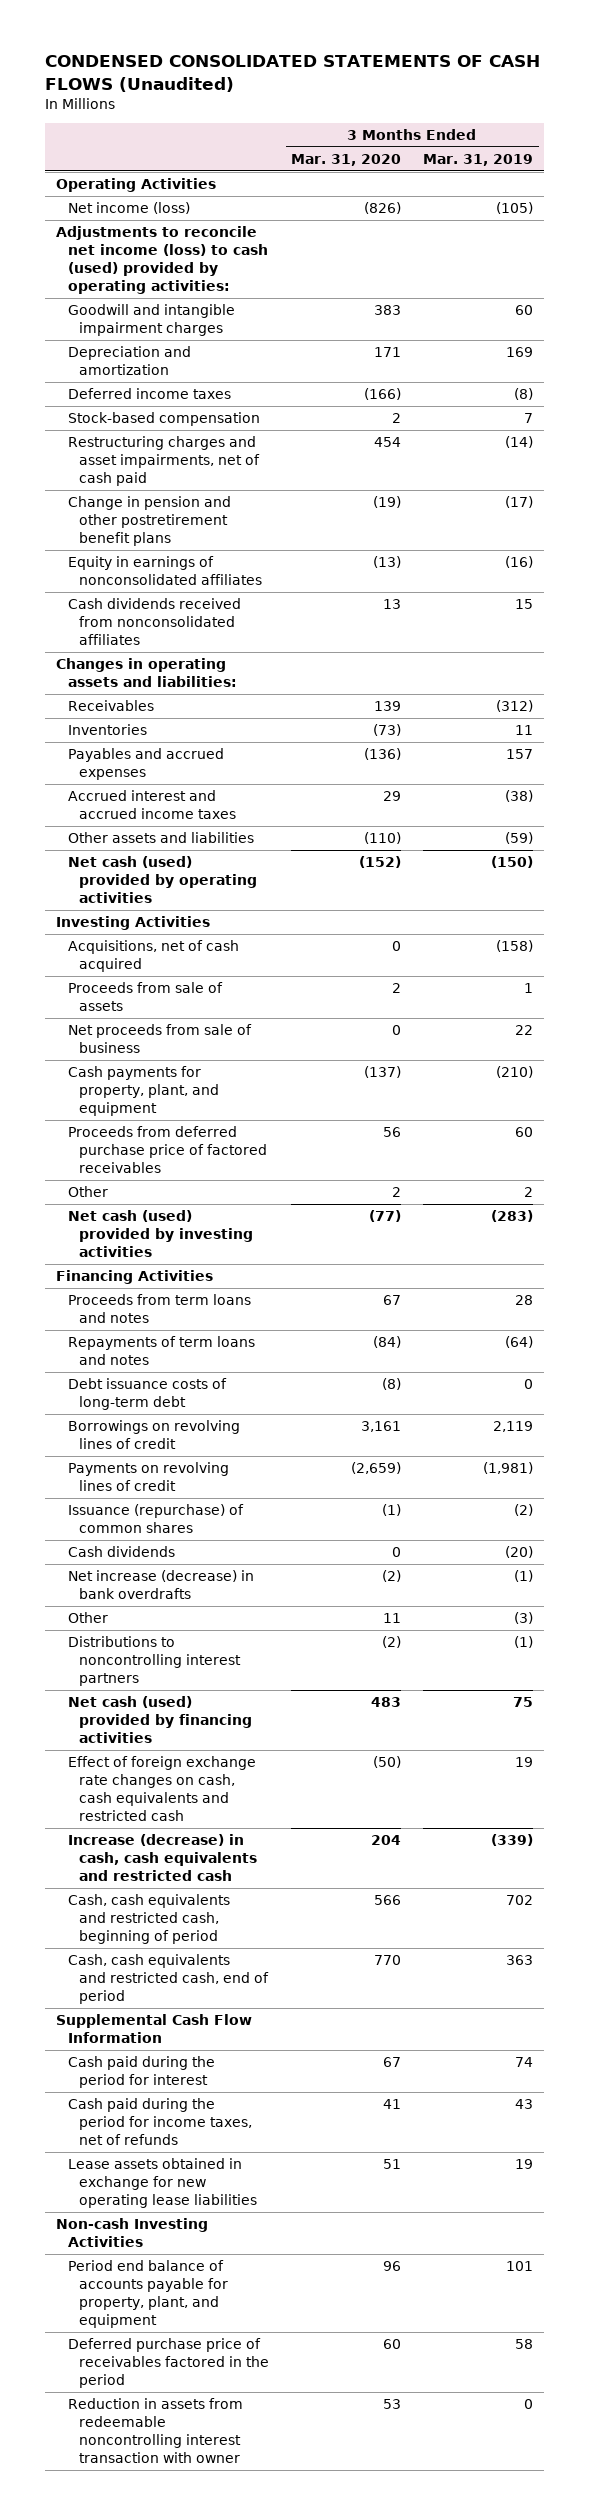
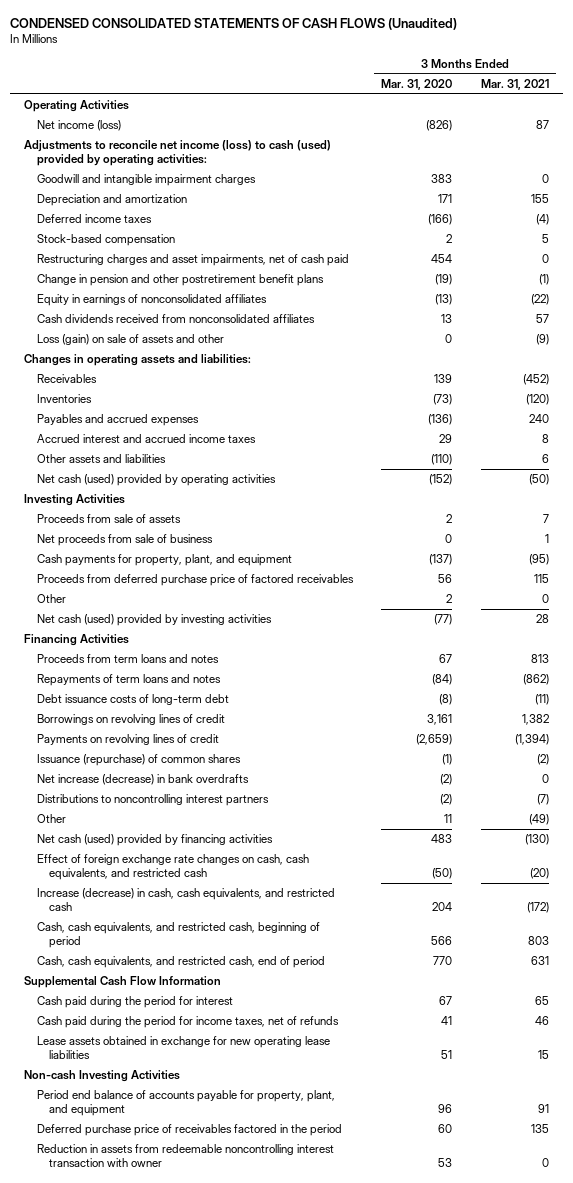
[423,154,534,167] Mar. 31, 2019 -> none
none -> [480,78,549,90] Mar. 31, 2021
none -> [36,334,224,346] Loss (gain) on sale of assets and other
[67,940,239,973] Acquisitions, net of cash acquired -> none
[67,1546,175,1558] Cash dividends -> none
[67,1612,108,1624] Other -> [36,814,66,824] Other
[67,1756,256,1822] Effect of foreign exchange rate changes on cash, cash equivalents and restricted cash -> [36,854,309,880] Effect of foreign exchange rate changes on cash, cash equivalents, and restricted cash
[67,1834,257,1882] Increase (decrease) in cash, cash equivalents and restricted cash -> [36,888,335,911] Increase (decrease) in cash, cash equivalents, and restricted cash
[67,1894,230,1945] Cash, cash equivalents and restricted cash, beginning of period -> [36,922,320,948] Cash, cash equivalents, and restricted cash, beginning of period
[67,1954,269,2005] Cash, cash equivalents and restricted cash, end of period -> [36,956,325,969] Cash, cash equivalents, and restricted cash, end of period

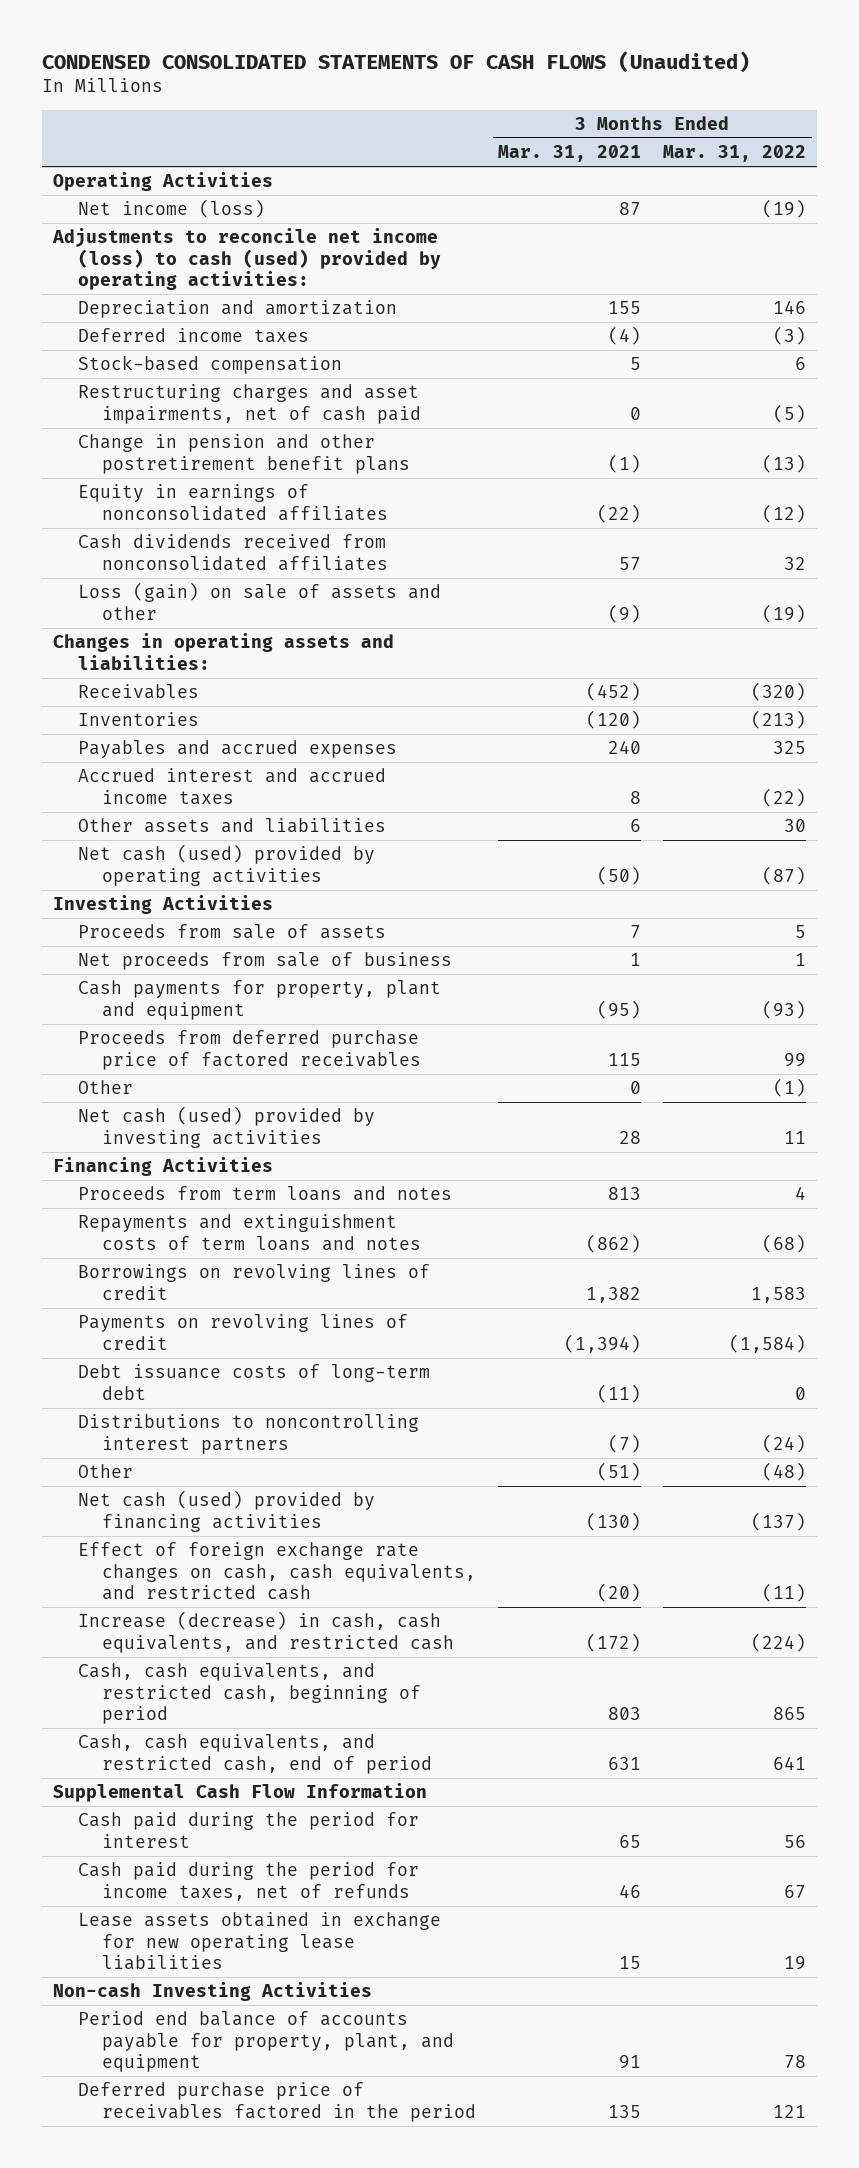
[381,78,453,90] Mar. 31, 2020 -> none
none -> [663,145,807,163] Mar. 31, 2022
[36,174,256,187] Goodwill and intangible impairment charges -> none
[36,554,292,567] Cash payments for property, plant, and equipment -> [77,980,441,1020] Cash payments for property, plant and equipment
[36,674,221,687] Repayments of term loans and notes -> [77,1214,422,1251] Repayments and extinguishment costs of term loans and notes
[36,754,241,767] Issuance (repurchase) of common shares -> none
[36,774,249,786] Net increase (decrease) in bank overdrafts -> none
[36,694,229,706] Debt issuance costs of long-term debt -> [77,1364,430,1400] Debt issuance costs of long-term debt
[528,814,549,826] (49) -> [597,1462,642,1482] (51)
[36,1144,334,1167] Reduction in assets from redeemable noncontrolling interest transaction with owner -> none

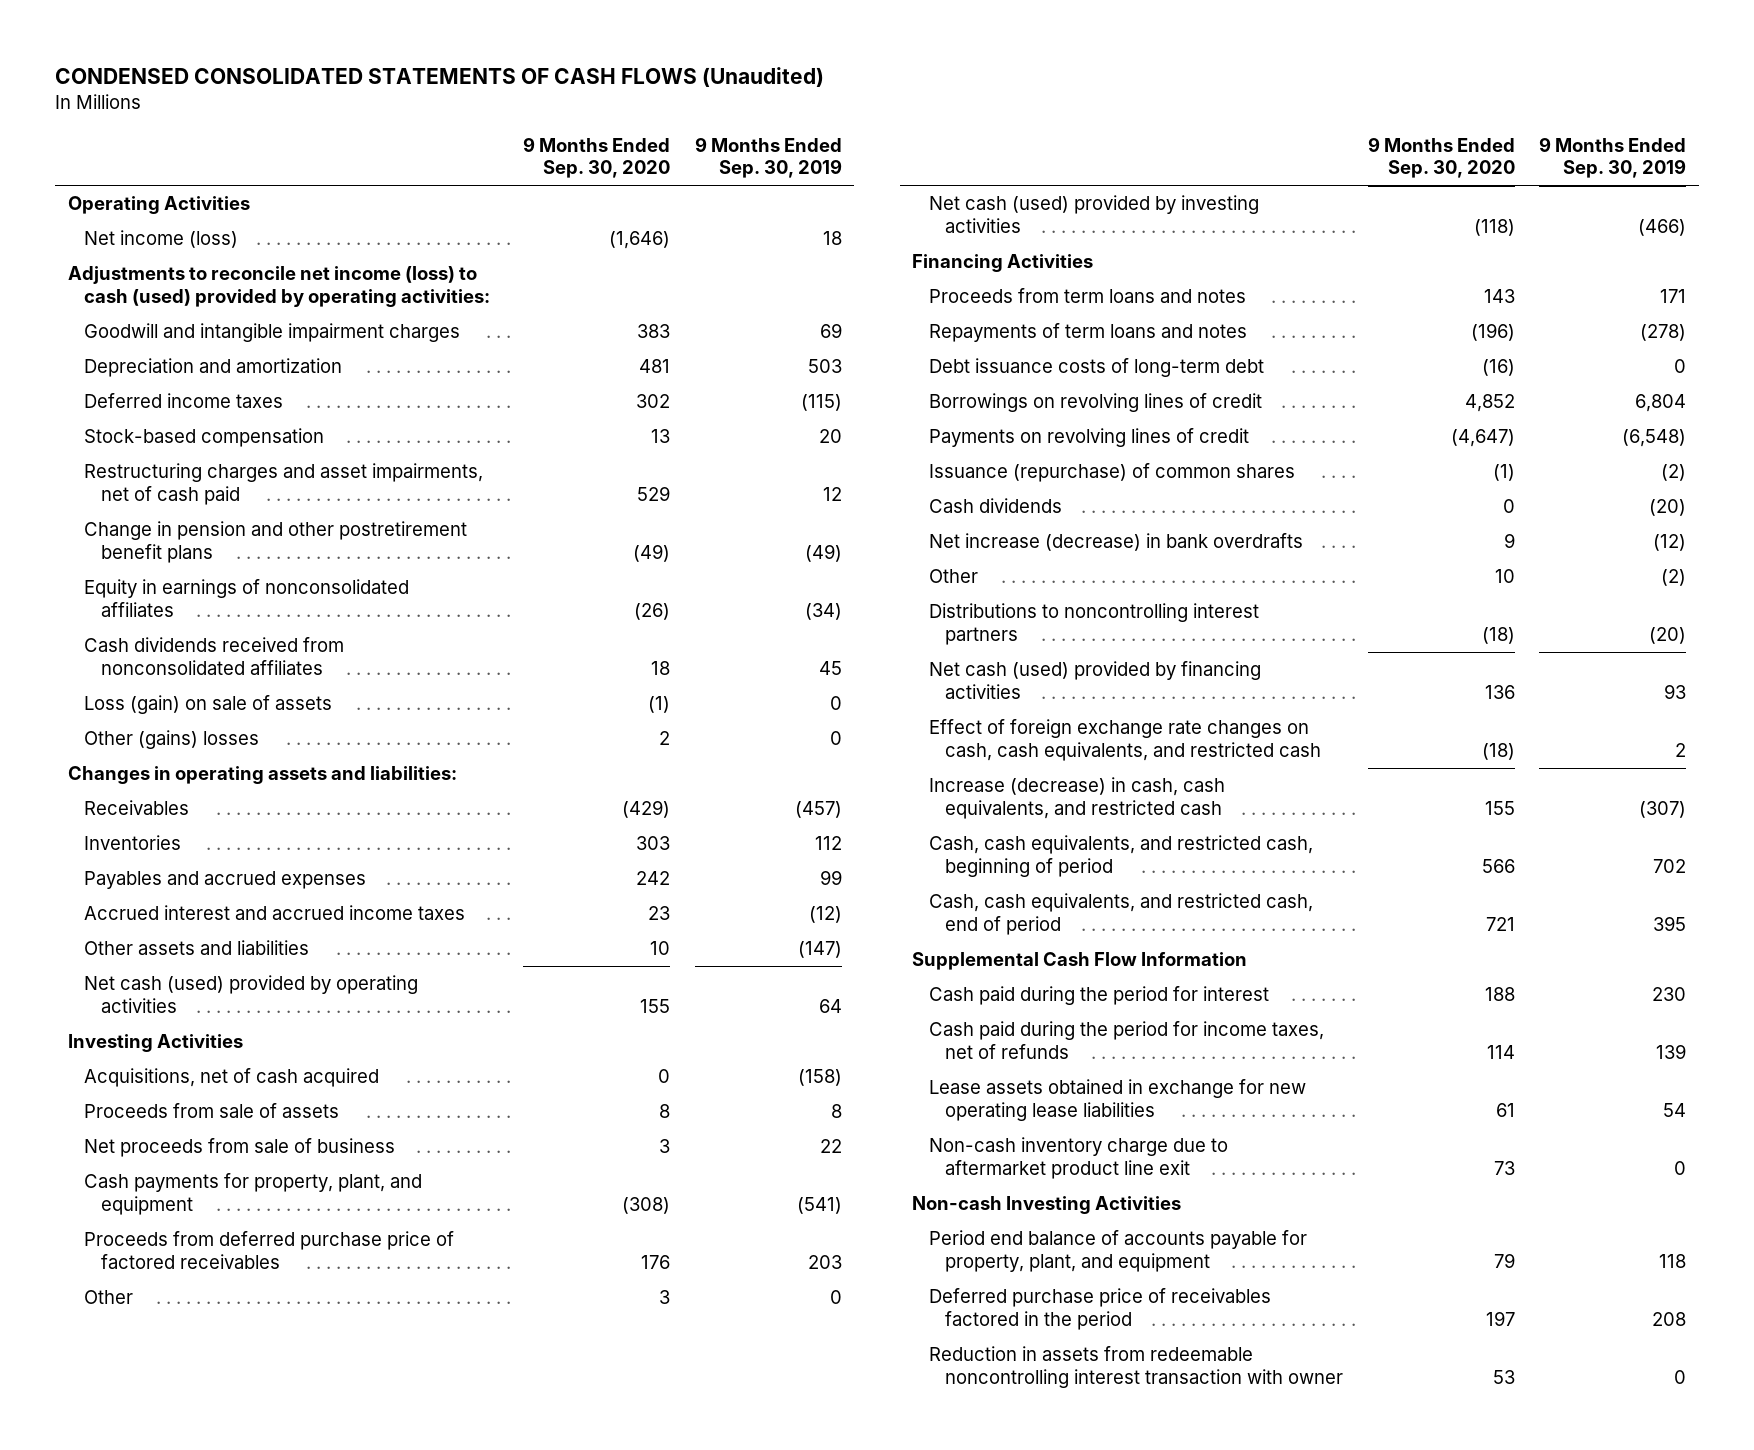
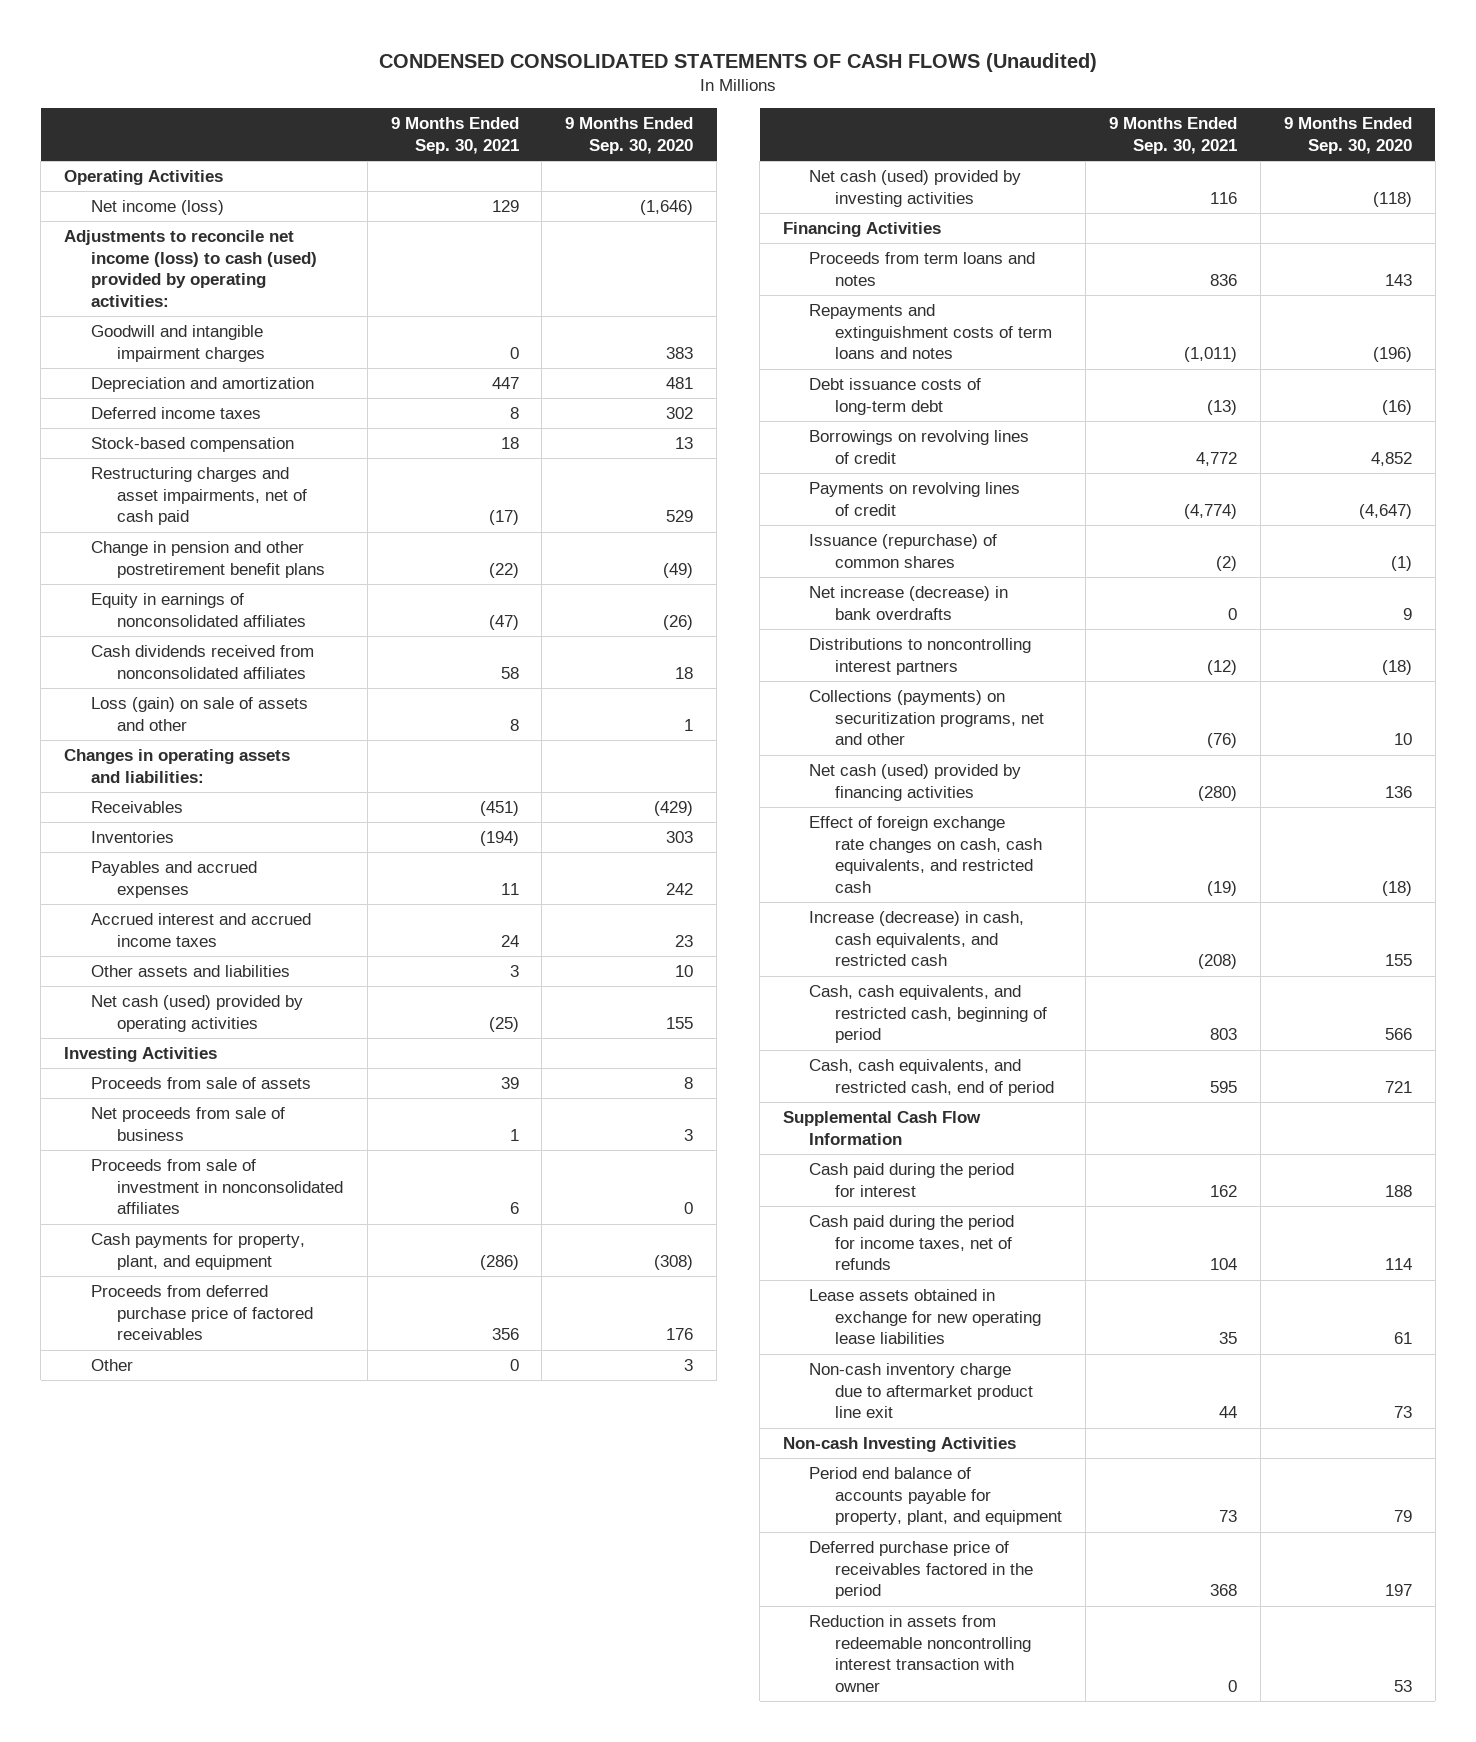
[694,136,842,179] 9 Months Ended Sep. 30, 2019 -> none
none -> [390,117,519,154] 9 Months Ended Sep. 30, 2021
[84,730,260,750] Other (gains) losses -> none
[84,695,333,715] Loss (gain) on sale of assets -> [90,697,308,731] Loss (gain) on sale of assets and other
[648,696,671,714] (1) -> [684,718,694,731] 1
[84,1068,380,1088] Acquisitions, net of cash acquired -> none
none -> [90,1159,343,1215] Proceeds from sale of investment in nonconsolidated affiliates
[928,323,1247,343] Repayments of term loans and notes -> [809,304,1053,360] Repayments and extinguishment costs of term loans and notes
[928,498,1062,514] Cash dividends -> none
[928,569,978,584] Other -> none
none -> [809,690,1045,746] Collections (payments) on securitization programs, net and other

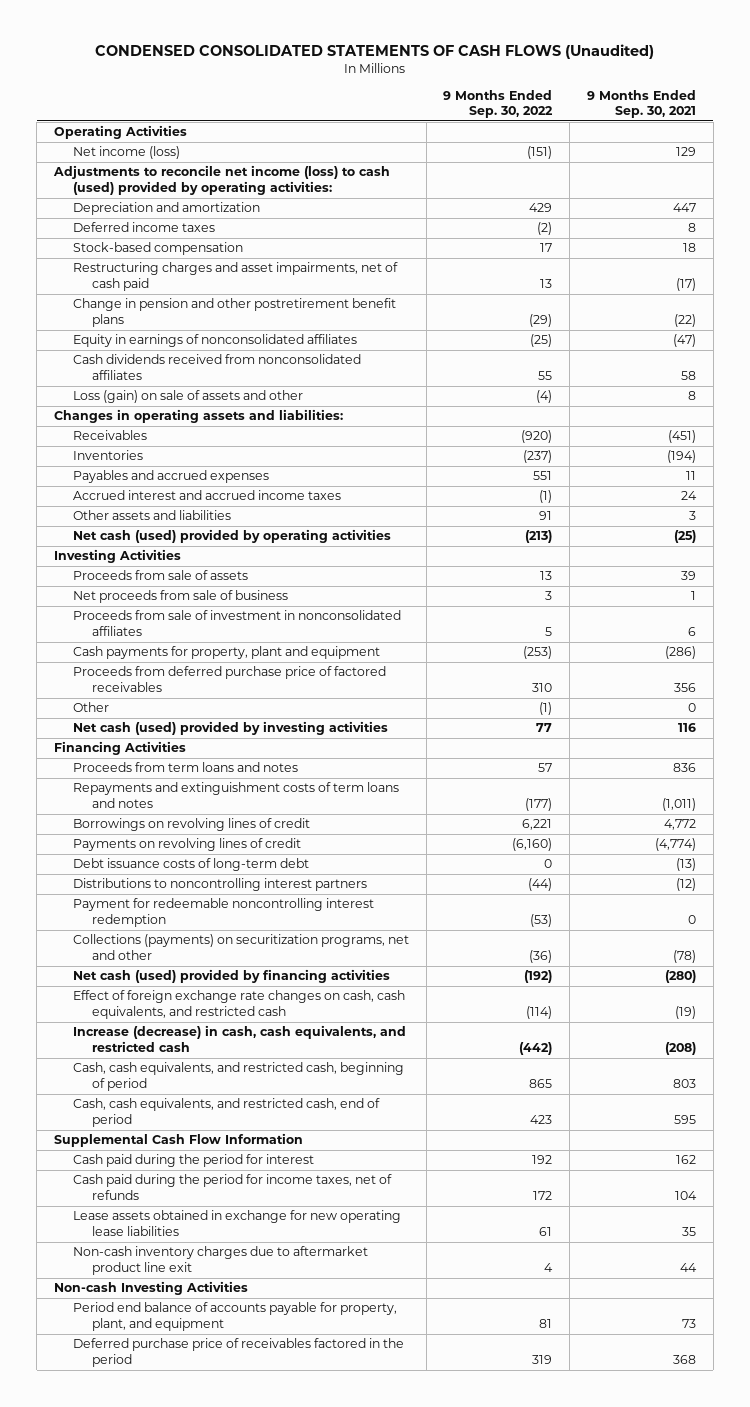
[565,117,694,154] 9 Months Ended Sep. 30, 2020 -> none
none -> [443,89,554,119] 9 Months Ended Sep. 30, 2022
[90,325,265,362] Goodwill and intangible impairment charges -> none
[90,1233,305,1270] Cash payments for property, plant, and equipment -> [72,646,380,660] Cash payments for property, plant and equipment
[809,534,998,568] Issuance (repurchase) of common shares -> none
[809,586,1009,620] Net increase (decrease) in bank overdrafts -> none
[809,378,982,415] Debt issuance costs of long-term debt -> [72,858,309,872] Debt issuance costs of long-term debt
none -> [72,898,374,927] Payment for redeemable noncontrolling interest redemption
[1207,733,1238,749] (76) -> [673,949,697,963] (78)
[809,1363,1034,1419] Non-cash inventory charge due to aftermarket product line exit -> [72,1246,368,1275] Non-cash inventory charges due to aftermarket product line exit
[809,1615,1032,1693] Reduction in assets from redeemable noncontrolling interest transaction with owner -> none

